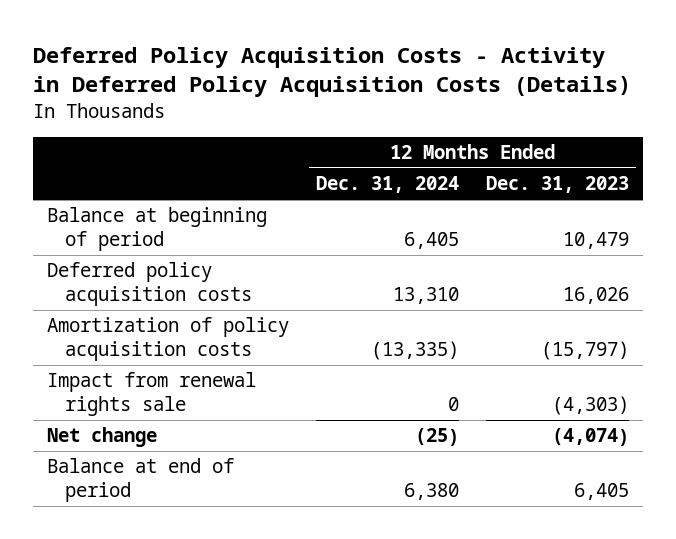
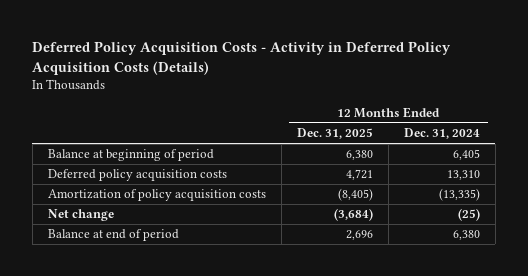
[486,176,630,194] Dec. 31, 2023 -> none
none -> [296,127,373,139] Dec. 31, 2025
[46,372,256,417] Impact from renewal rights sale -> none

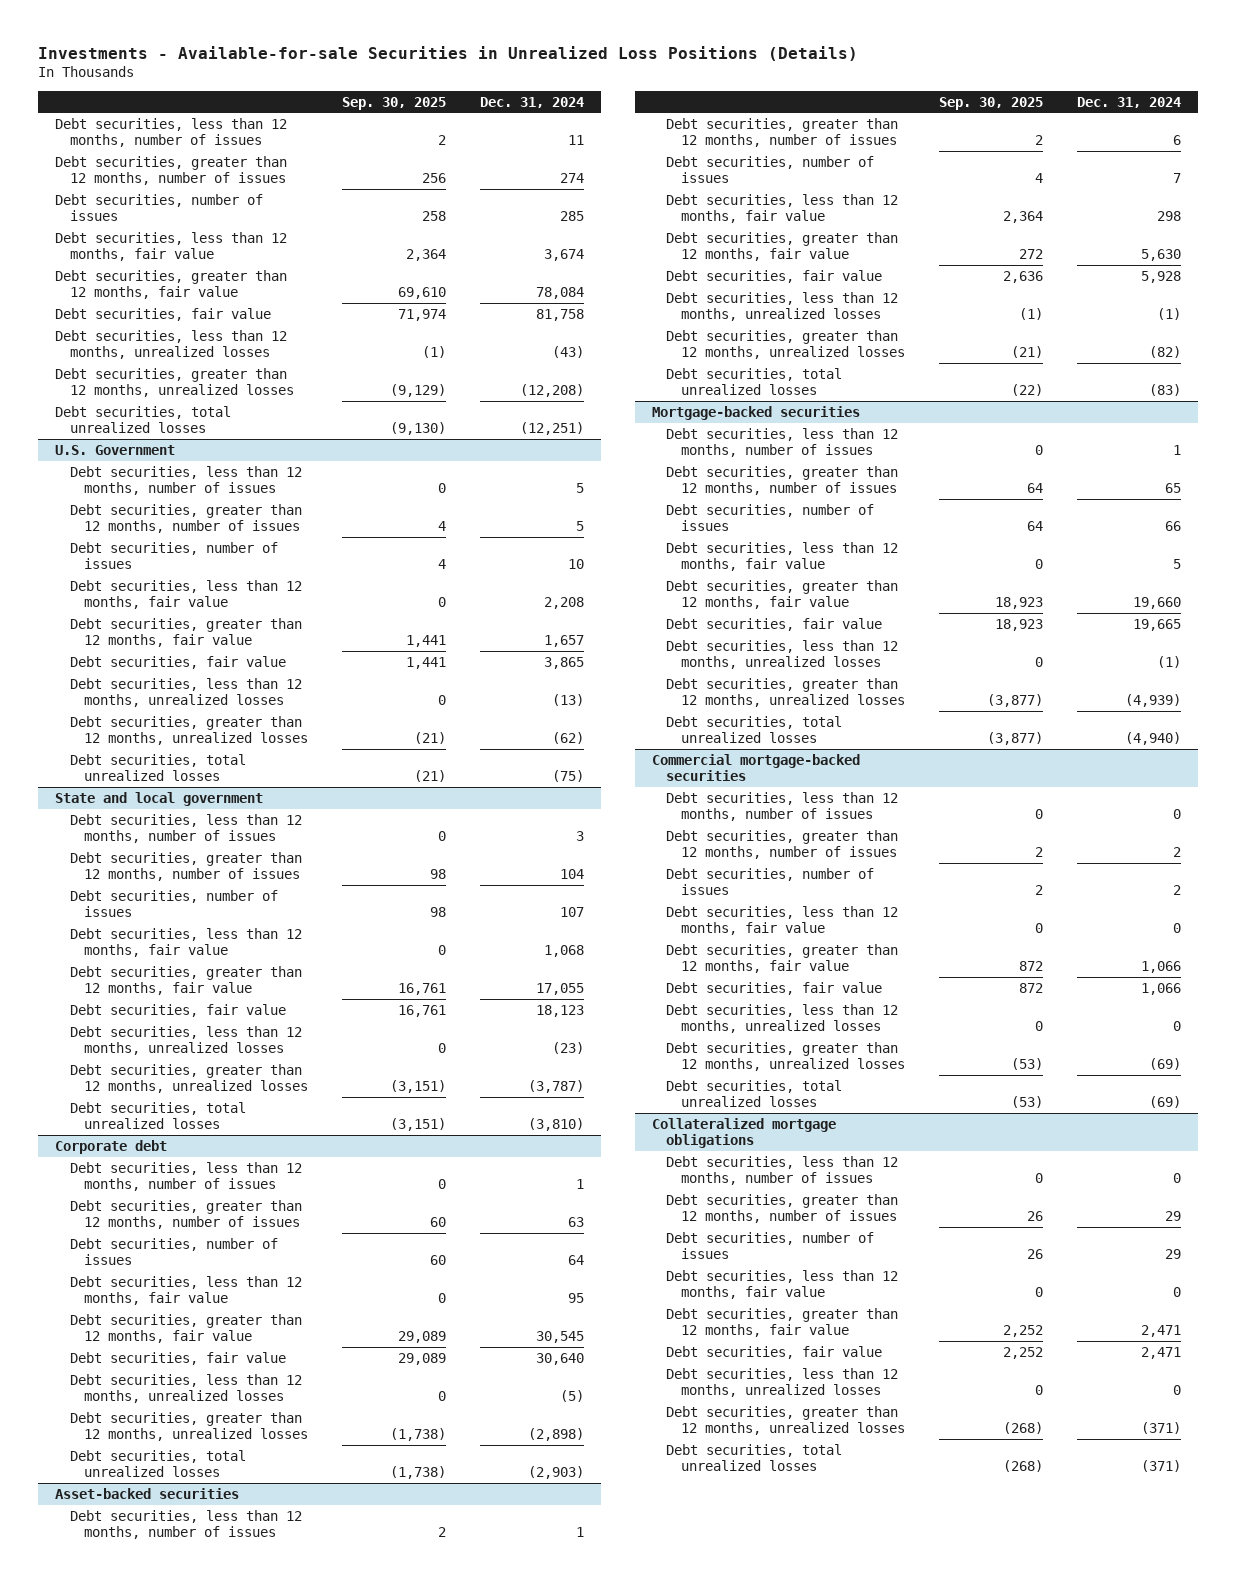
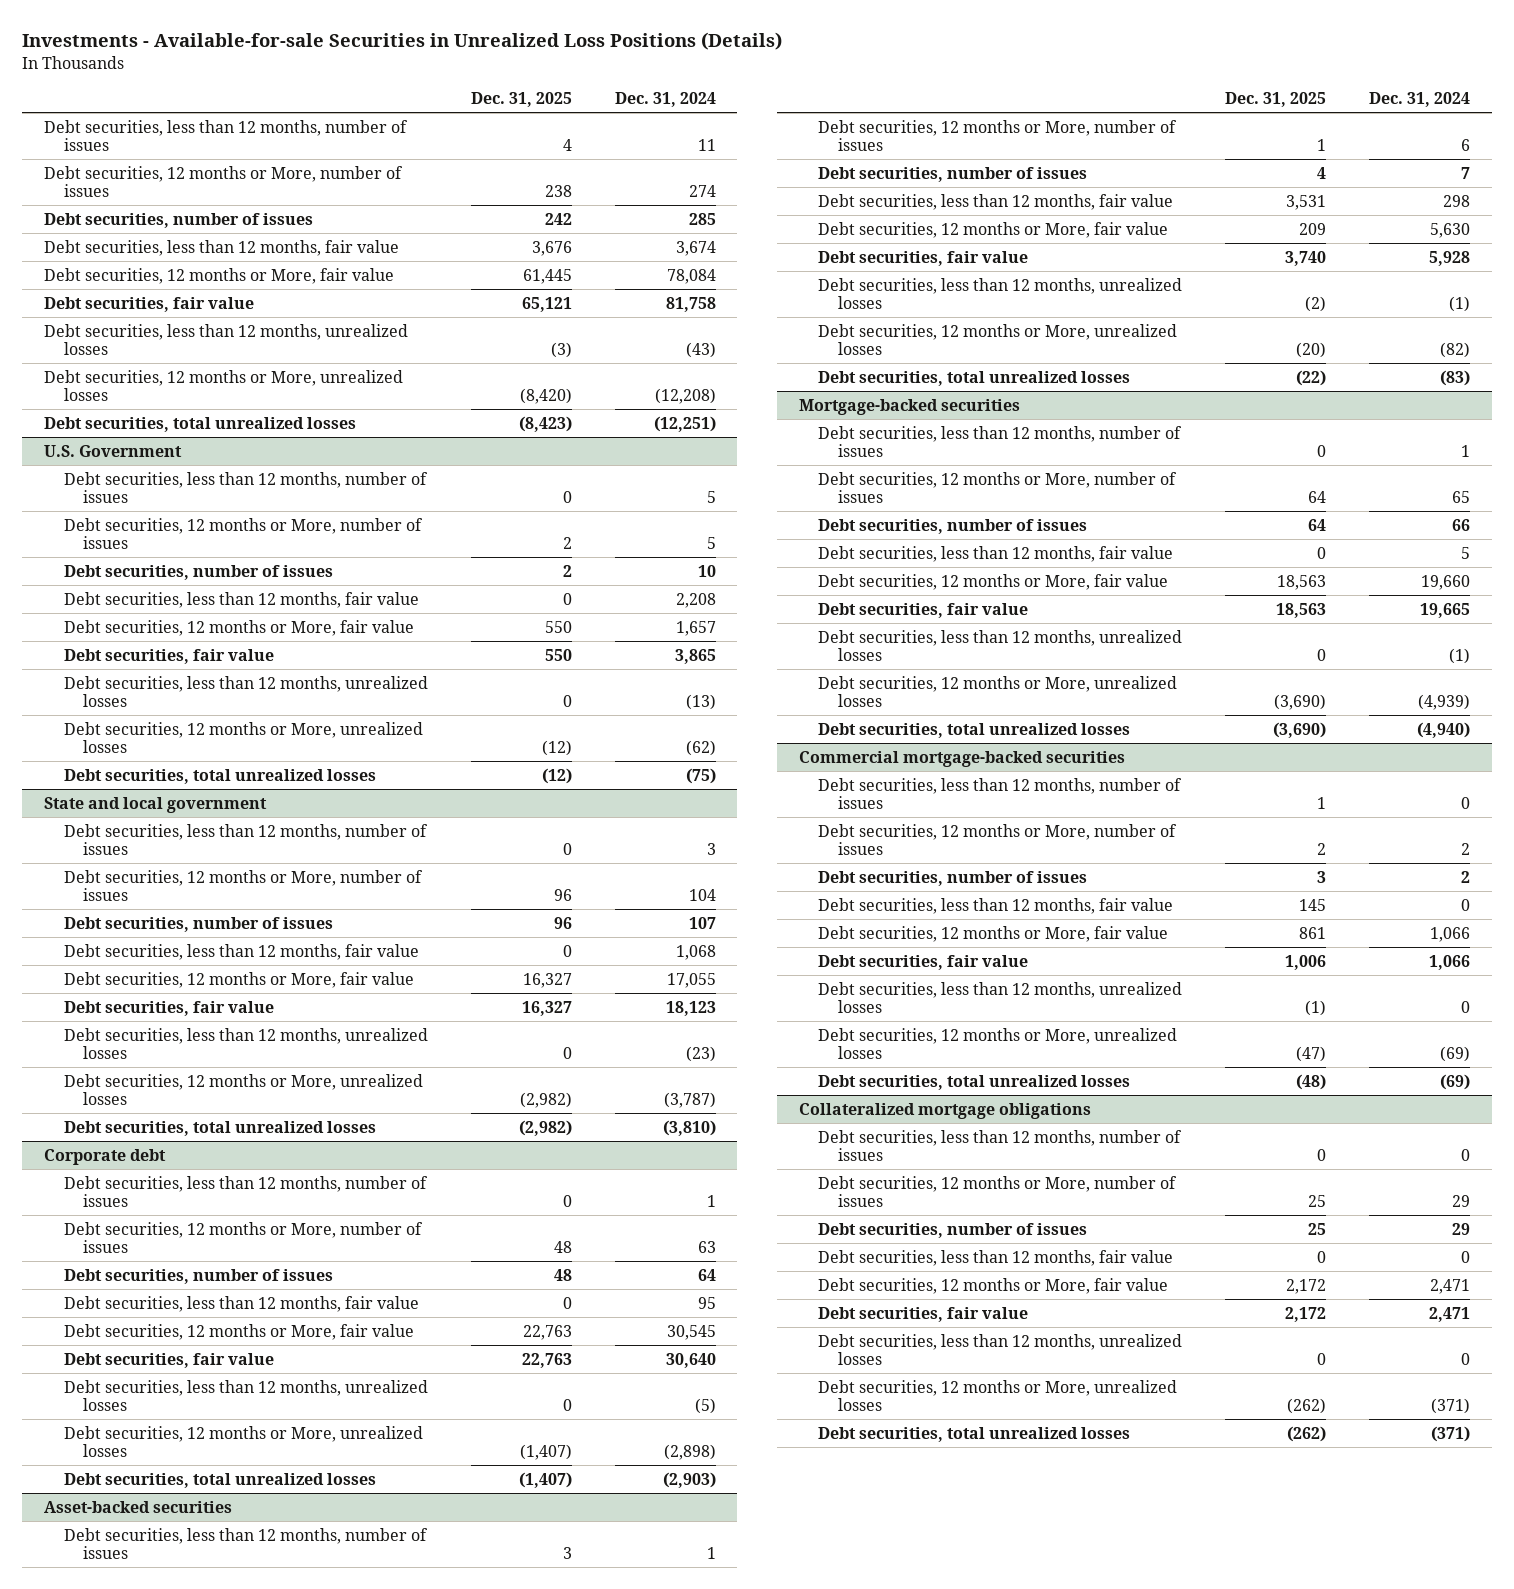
[341,96,446,110] Sep. 30, 2025 -> none
none -> [470,92,572,108] Dec. 31, 2025
[55,155,288,185] Debt securities, greater than 12 months, number of issues -> [44,165,404,198] Debt securities, 12 months or More, number of issues
[55,269,288,299] Debt securities, greater than 12 months, fair value -> [44,267,395,284] Debt securities, 12 months or More, fair value
[55,367,294,397] Debt securities, greater than 12 months, unrealized losses -> [44,369,404,402] Debt securities, 12 months or More, unrealized losses
[69,503,302,533] Debt securities, greater than 12 months, number of issues -> [63,517,423,550] Debt securities, 12 months or More, number of issues
[69,617,302,647] Debt securities, greater than 12 months, fair value -> [63,619,414,636] Debt securities, 12 months or More, fair value
[69,715,308,745] Debt securities, greater than 12 months, unrealized losses -> [63,721,423,754] Debt securities, 12 months or More, unrealized losses
[69,851,302,881] Debt securities, greater than 12 months, number of issues -> [63,869,423,902] Debt securities, 12 months or More, number of issues
[69,965,302,995] Debt securities, greater than 12 months, fair value -> [63,971,414,988] Debt securities, 12 months or More, fair value
[69,1063,308,1093] Debt securities, greater than 12 months, unrealized losses -> [63,1073,423,1106] Debt securities, 12 months or More, unrealized losses
[69,1199,302,1229] Debt securities, greater than 12 months, number of issues -> [63,1221,423,1254] Debt securities, 12 months or More, number of issues
[69,1313,302,1343] Debt securities, greater than 12 months, fair value -> [63,1323,414,1340] Debt securities, 12 months or More, fair value
[69,1411,308,1441] Debt securities, greater than 12 months, unrealized losses -> [63,1425,423,1458] Debt securities, 12 months or More, unrealized losses
[666,117,899,147] Debt securities, greater than 12 months, number of issues -> [818,119,1178,152] Debt securities, 12 months or More, number of issues
[666,231,899,261] Debt securities, greater than 12 months, fair value -> [818,221,1169,238] Debt securities, 12 months or More, fair value
[666,329,905,359] Debt securities, greater than 12 months, unrealized losses -> [818,323,1178,356] Debt securities, 12 months or More, unrealized losses
[666,465,899,495] Debt securities, greater than 12 months, number of issues -> [818,471,1178,504] Debt securities, 12 months or More, number of issues
[666,579,899,609] Debt securities, greater than 12 months, fair value -> [818,573,1169,590] Debt securities, 12 months or More, fair value
[666,677,905,707] Debt securities, greater than 12 months, unrealized losses -> [818,675,1178,708] Debt securities, 12 months or More, unrealized losses
[666,829,899,859] Debt securities, greater than 12 months, number of issues -> [818,823,1178,856] Debt securities, 12 months or More, number of issues
[666,943,899,973] Debt securities, greater than 12 months, fair value -> [818,925,1169,942] Debt securities, 12 months or More, fair value
[666,1041,905,1071] Debt securities, greater than 12 months, unrealized losses -> [818,1027,1178,1060] Debt securities, 12 months or More, unrealized losses
[666,1193,899,1223] Debt securities, greater than 12 months, number of issues -> [818,1175,1178,1208] Debt securities, 12 months or More, number of issues
[666,1307,899,1337] Debt securities, greater than 12 months, fair value -> [818,1277,1169,1294] Debt securities, 12 months or More, fair value
[666,1405,905,1435] Debt securities, greater than 12 months, unrealized losses -> [818,1379,1178,1412] Debt securities, 12 months or More, unrealized losses

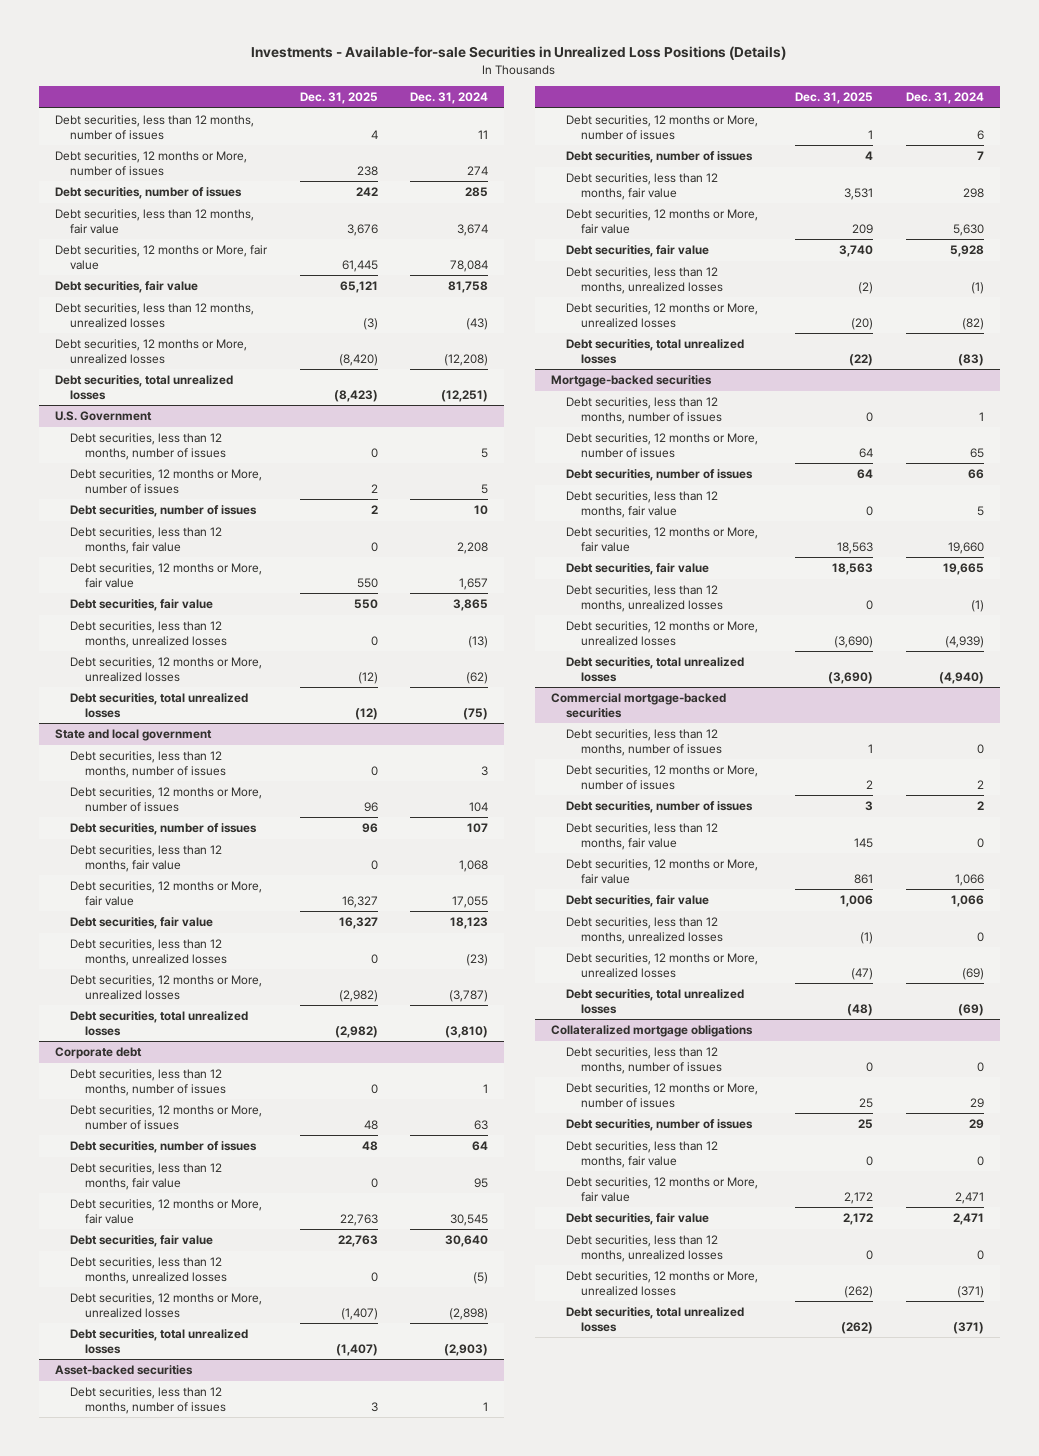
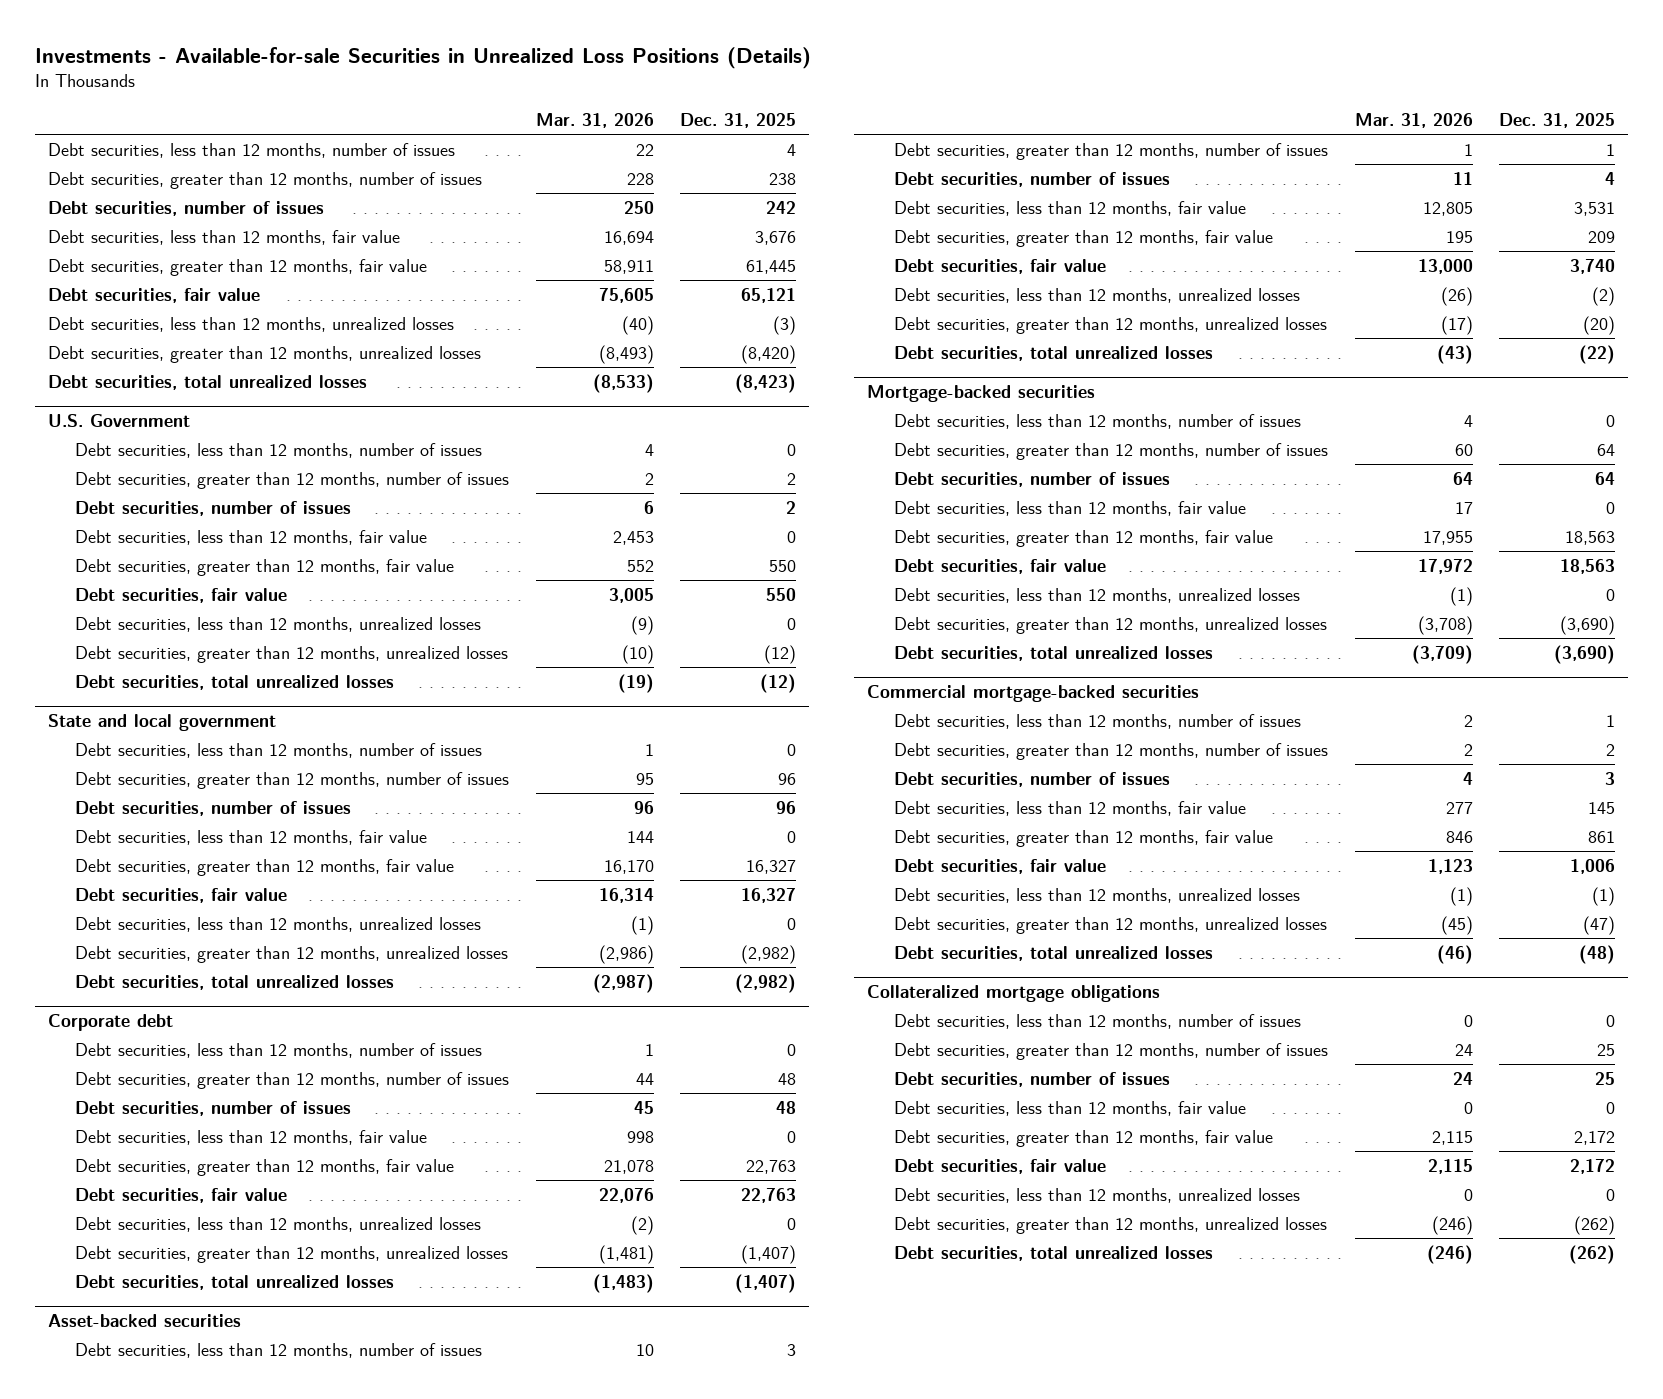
[410,92,489,105] Dec. 31, 2024 -> none
none -> [535,112,654,128] Mar. 31, 2026
[55,151,248,176] Debt securities, 12 months or More, number of issues -> [48,171,483,189] Debt securities, greater than 12 months, number of issues
[55,245,269,270] Debt securities, 12 months or More, fair value -> [48,258,428,276] Debt securities, greater than 12 months, fair value
[55,339,248,364] Debt securities, 12 months or More, unrealized losses -> [48,345,482,363] Debt securities, greater than 12 months, unrealized losses
[70,469,263,494] Debt securities, 12 months or More, number of issues -> [75,471,510,489] Debt securities, greater than 12 months, number of issues
[70,563,263,588] Debt securities, 12 months or More, fair value -> [75,558,455,576] Debt securities, greater than 12 months, fair value
[70,657,263,682] Debt securities, 12 months or More, unrealized losses -> [75,645,509,663] Debt securities, greater than 12 months, unrealized losses
[70,787,263,812] Debt securities, 12 months or More, number of issues -> [75,771,510,789] Debt securities, greater than 12 months, number of issues
[70,881,263,906] Debt securities, 12 months or More, fair value -> [75,858,455,876] Debt securities, greater than 12 months, fair value
[70,975,263,1000] Debt securities, 12 months or More, unrealized losses -> [75,945,509,963] Debt securities, greater than 12 months, unrealized losses
[70,1105,263,1130] Debt securities, 12 months or More, number of issues -> [75,1071,510,1089] Debt securities, greater than 12 months, number of issues
[70,1199,263,1224] Debt securities, 12 months or More, fair value -> [75,1158,455,1176] Debt securities, greater than 12 months, fair value
[70,1293,263,1318] Debt securities, 12 months or More, unrealized losses -> [75,1245,509,1263] Debt securities, greater than 12 months, unrealized losses
[565,115,758,140] Debt securities, 12 months or More, number of issues -> [894,142,1329,160] Debt securities, greater than 12 months, number of issues
[565,209,758,234] Debt securities, 12 months or More, fair value -> [894,229,1274,247] Debt securities, greater than 12 months, fair value
[565,303,758,328] Debt securities, 12 months or More, unrealized losses -> [894,316,1328,334] Debt securities, greater than 12 months, unrealized losses
[565,433,758,458] Debt securities, 12 months or More, number of issues -> [894,442,1329,460] Debt securities, greater than 12 months, number of issues
[565,527,758,552] Debt securities, 12 months or More, fair value -> [894,529,1274,547] Debt securities, greater than 12 months, fair value
[565,621,758,646] Debt securities, 12 months or More, unrealized losses -> [894,616,1328,634] Debt securities, greater than 12 months, unrealized losses
[565,765,758,790] Debt securities, 12 months or More, number of issues -> [894,742,1329,760] Debt securities, greater than 12 months, number of issues
[565,859,758,884] Debt securities, 12 months or More, fair value -> [894,829,1274,847] Debt securities, greater than 12 months, fair value
[565,953,758,978] Debt securities, 12 months or More, unrealized losses -> [894,916,1328,934] Debt securities, greater than 12 months, unrealized losses
[565,1083,758,1108] Debt securities, 12 months or More, number of issues -> [894,1042,1329,1060] Debt securities, greater than 12 months, number of issues
[565,1177,758,1202] Debt securities, 12 months or More, fair value -> [894,1129,1274,1147] Debt securities, greater than 12 months, fair value
[565,1271,758,1296] Debt securities, 12 months or More, unrealized losses -> [894,1216,1328,1234] Debt securities, greater than 12 months, unrealized losses

